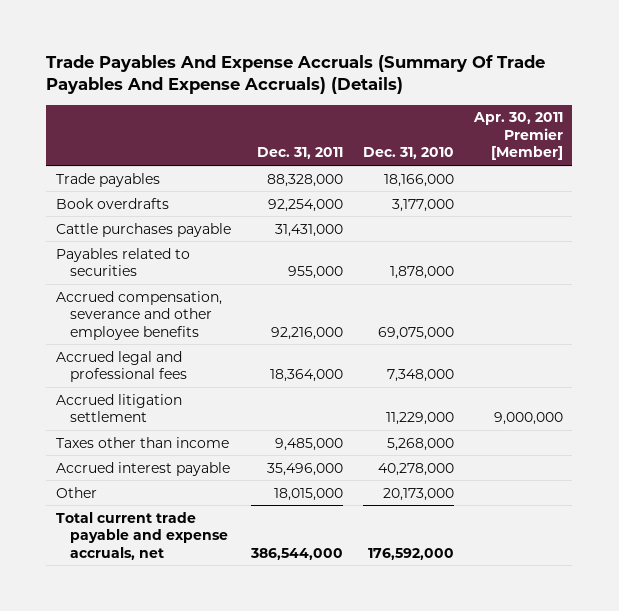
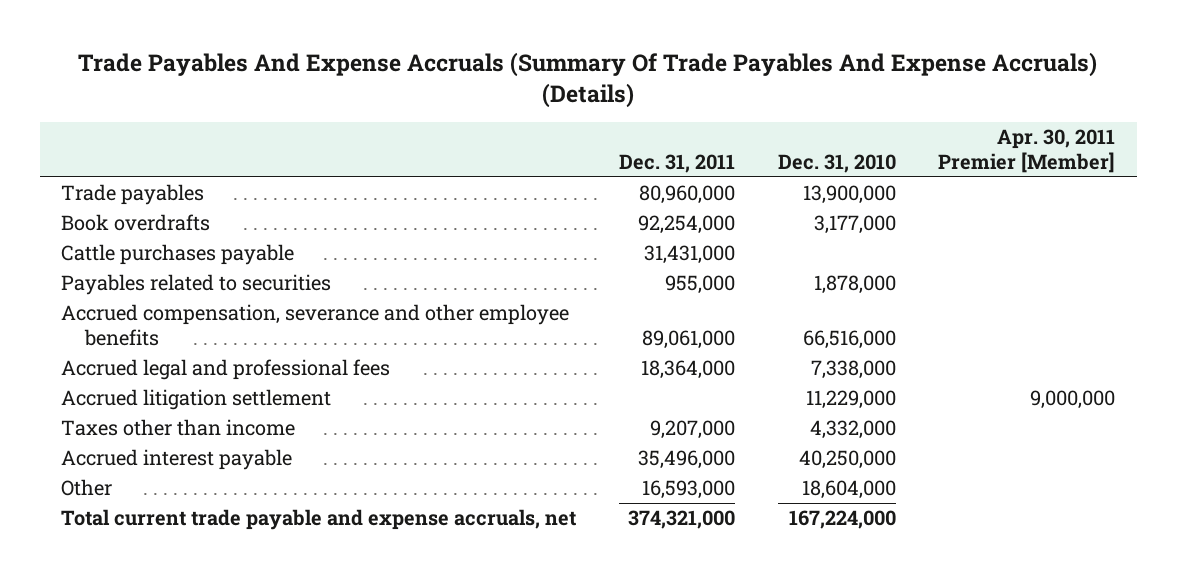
[266,173,343,187] 88,328,000 -> [638,185,735,205] 80,960,000
[383,173,454,187] 18,166,000 -> [802,185,896,205] 13,900,000
[270,326,343,340] 92,216,000 -> [641,329,735,349] 89,061,000
[377,326,454,340] 69,075,000 -> [802,329,896,349] 66,516,000
[386,369,454,383] 7,348,000 -> [810,360,896,380] 7,338,000
[274,437,343,451] 9,485,000 -> [649,420,735,440] 9,207,000
[386,437,454,451] 5,268,000 -> [809,420,896,440] 4,332,000
[377,462,454,476] 40,278,000 -> [798,450,896,470] 40,250,000
[273,487,343,501] 18,015,000 -> [641,480,735,500] 16,593,000
[382,487,454,501] 20,173,000 -> [801,480,896,500] 18,604,000
[249,547,343,560] 386,544,000 -> [627,510,735,530] 374,321,000
[367,547,454,560] 176,592,000 -> [788,510,896,530] 167,224,000

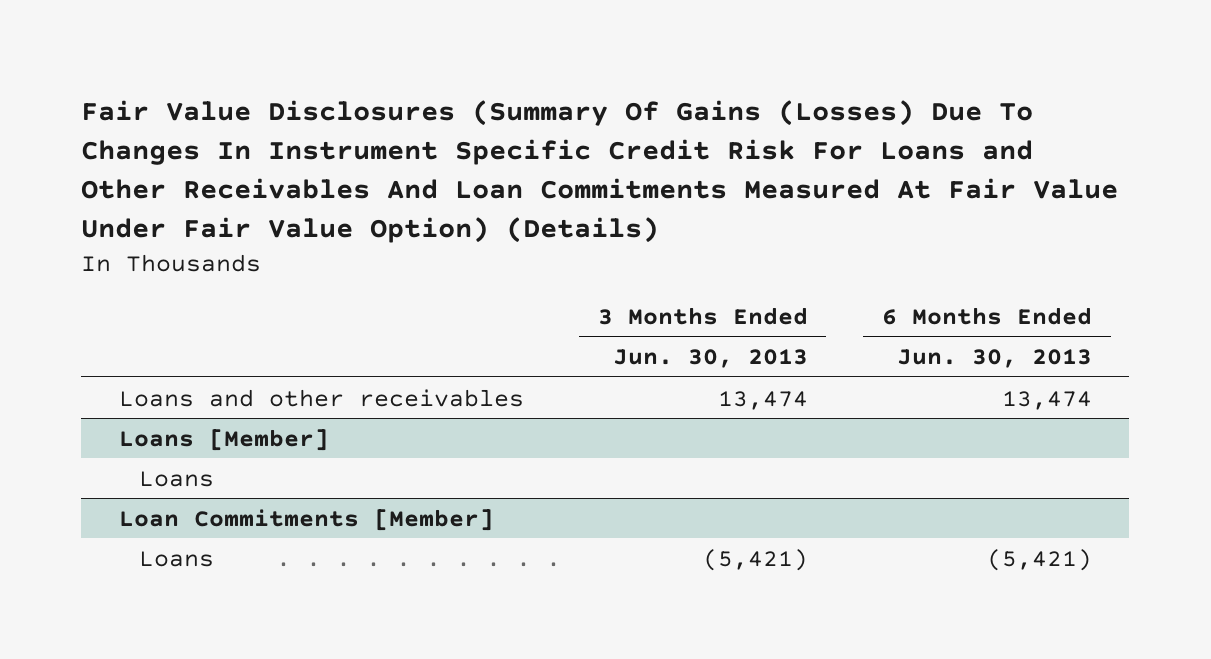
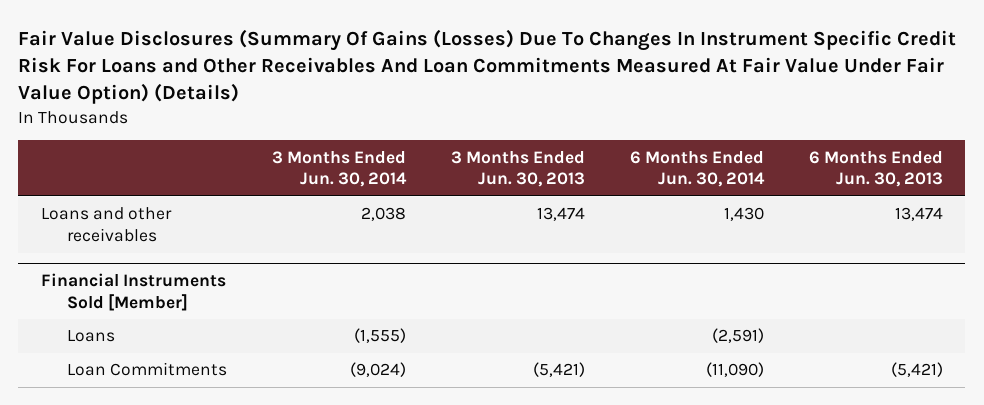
none -> [271,150,407,188] 3 Months Ended Jun. 30, 2014
none -> [629,150,765,188] 6 Months Ended Jun. 30, 2014
[118,428,329,451] Loans [Member] -> none
none -> [40,273,226,312] Financial Instruments Sold [Member]
[118,508,494,531] Loan Commitments [Member] -> none
[138,550,214,567] Loans -> [66,362,227,377] Loan Commitments

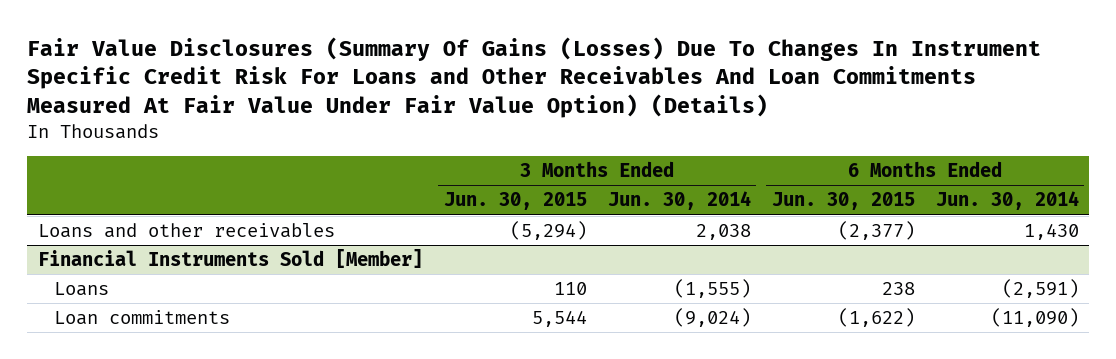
[450,150,585,188] 3 Months Ended Jun. 30, 2013 -> none
[808,150,943,188] 6 Months Ended Jun. 30, 2013 -> none
none -> [443,192,587,211] Jun. 30, 2015
none -> [771,192,915,211] Jun. 30, 2015
[66,362,227,377] Loan Commitments -> [54,310,231,326] Loan commitments

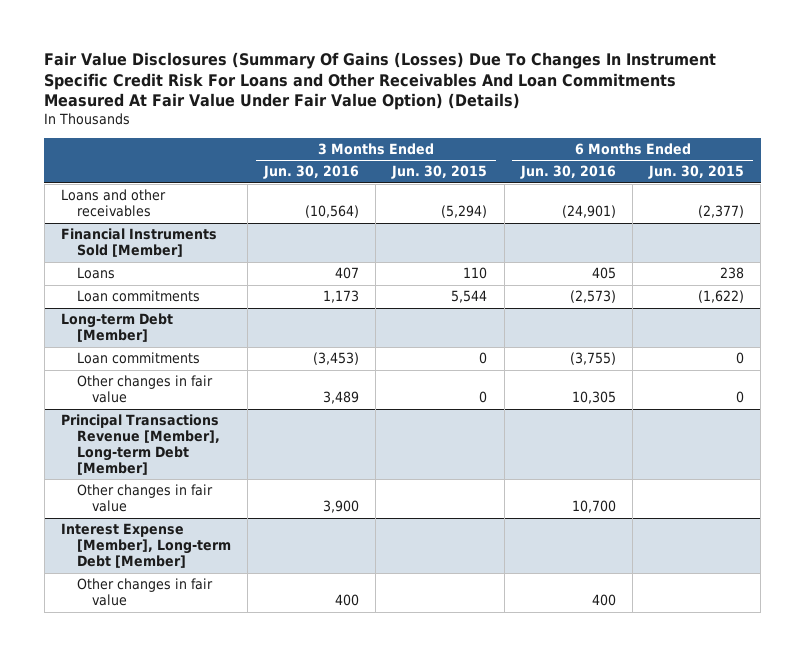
[607,191,751,211] Jun. 30, 2014 -> none
[935,191,1079,211] Jun. 30, 2014 -> none
none -> [262,165,359,180] Jun. 30, 2016
none -> [519,165,616,180] Jun. 30, 2016
none -> [61,313,174,343] Long-term Debt [Member]
none -> [76,352,200,365] Loan commitments
none -> [76,375,213,404] Other changes in fair value
none -> [61,414,220,475] Principal Transactions Revenue [Member], Long-term Debt [Member]
none -> [76,484,213,513] Other changes in fair value
none -> [61,523,231,569] Interest Expense [Member], Long-term Debt [Member]
none -> [76,578,213,607] Other changes in fair value

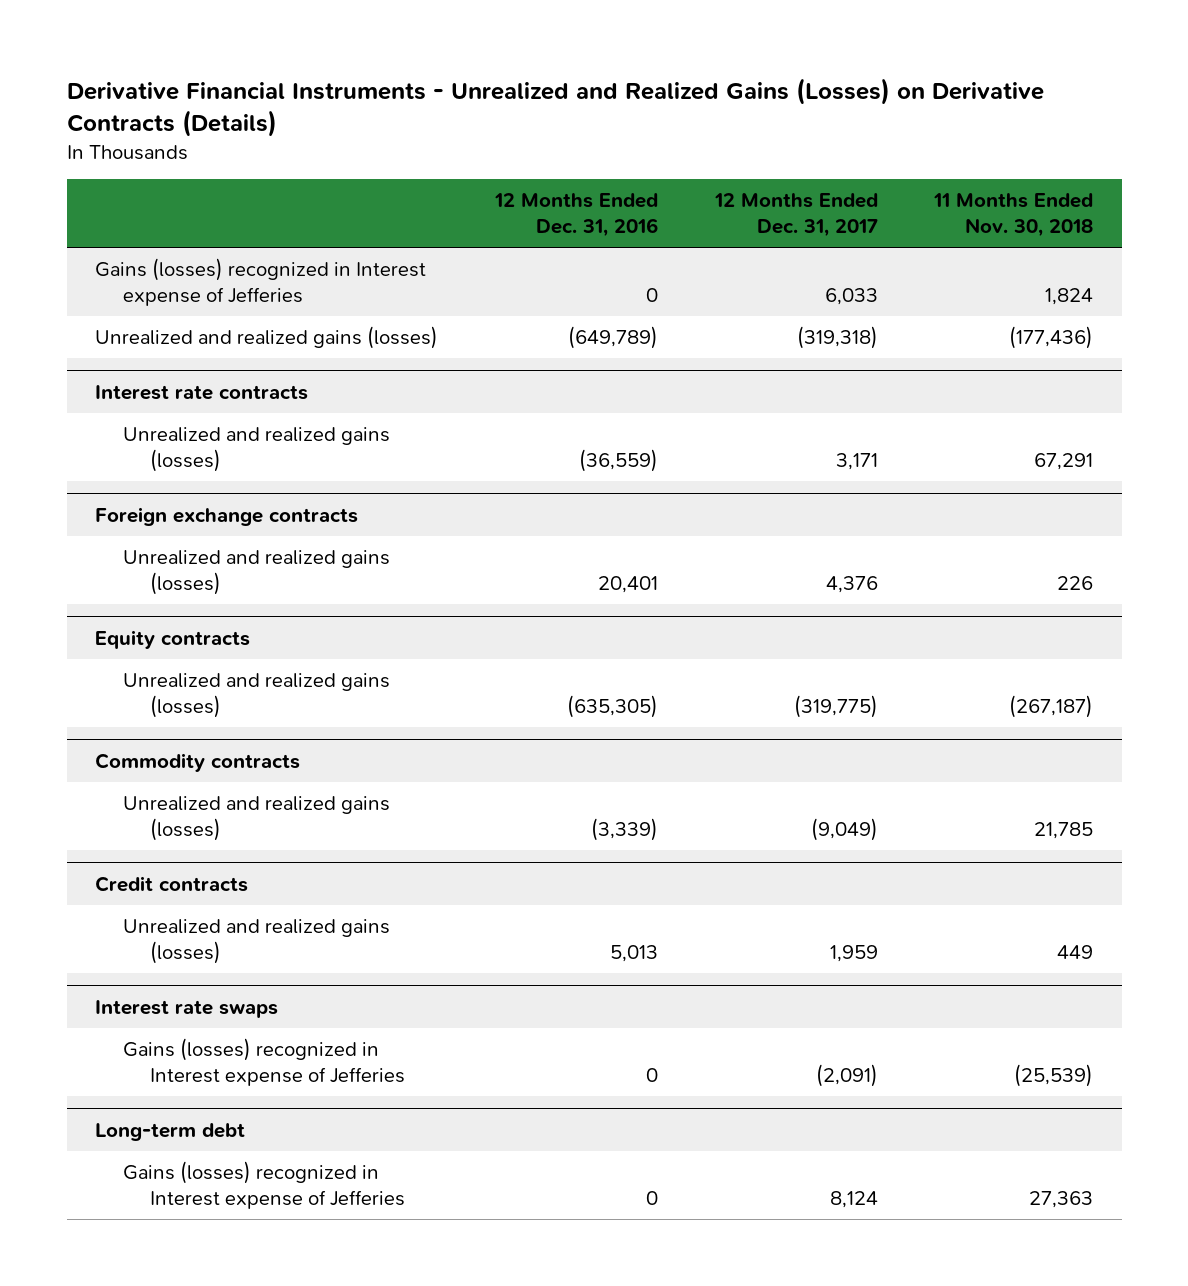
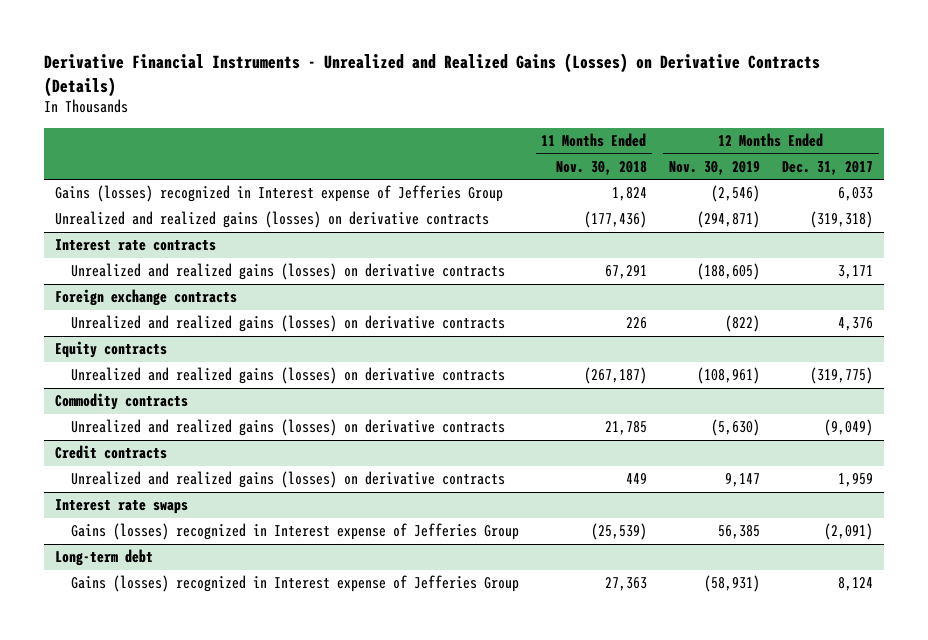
[493,193,658,238] 12 Months Ended Dec. 31, 2016 -> none
none -> [668,160,760,175] Nov. 30, 2019
[94,257,426,306] Gains (losses) recognized in Interest expense of Jefferies -> [55,185,504,203] Gains (losses) recognized in Interest expense of Jefferies Group
[94,325,438,349] Unrealized and realized gains (losses) -> [55,211,490,229] Unrealized and realized gains (losses) on derivative contracts
[122,426,390,472] Unrealized and realized gains (losses) -> [71,263,506,281] Unrealized and realized gains (losses) on derivative contracts
[122,549,390,595] Unrealized and realized gains (losses) -> [71,315,506,333] Unrealized and realized gains (losses) on derivative contracts
[122,672,390,718] Unrealized and realized gains (losses) -> [71,367,506,385] Unrealized and realized gains (losses) on derivative contracts
[122,795,390,841] Unrealized and realized gains (losses) -> [71,419,506,437] Unrealized and realized gains (losses) on derivative contracts
[122,918,390,964] Unrealized and realized gains (losses) -> [71,471,506,489] Unrealized and realized gains (losses) on derivative contracts
[122,1037,406,1086] Gains (losses) recognized in Interest expense of Jefferies -> [71,523,520,541] Gains (losses) recognized in Interest expense of Jefferies Group
[122,1160,406,1209] Gains (losses) recognized in Interest expense of Jefferies -> [71,575,520,593] Gains (losses) recognized in Interest expense of Jefferies Group

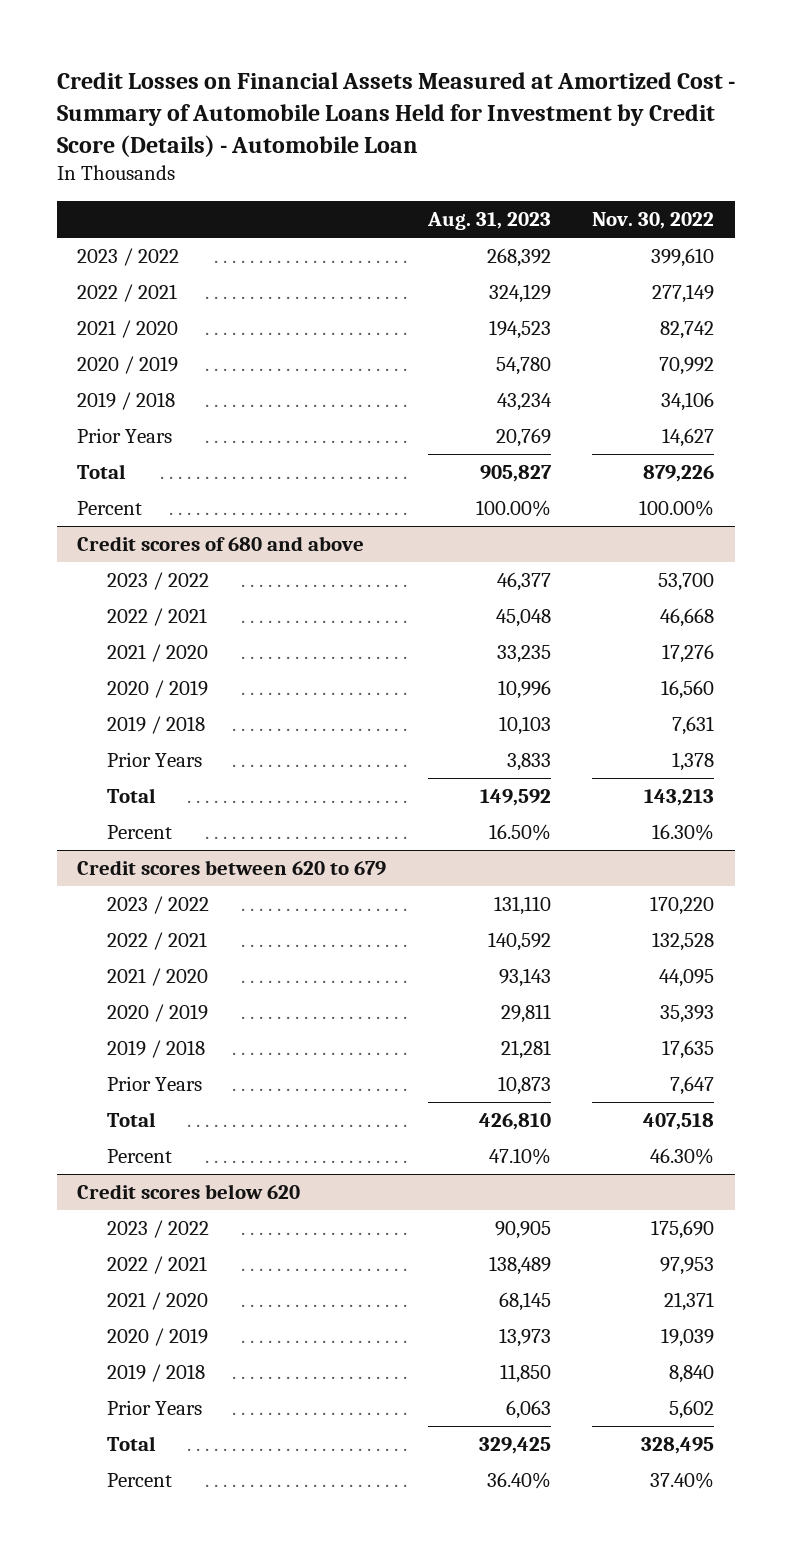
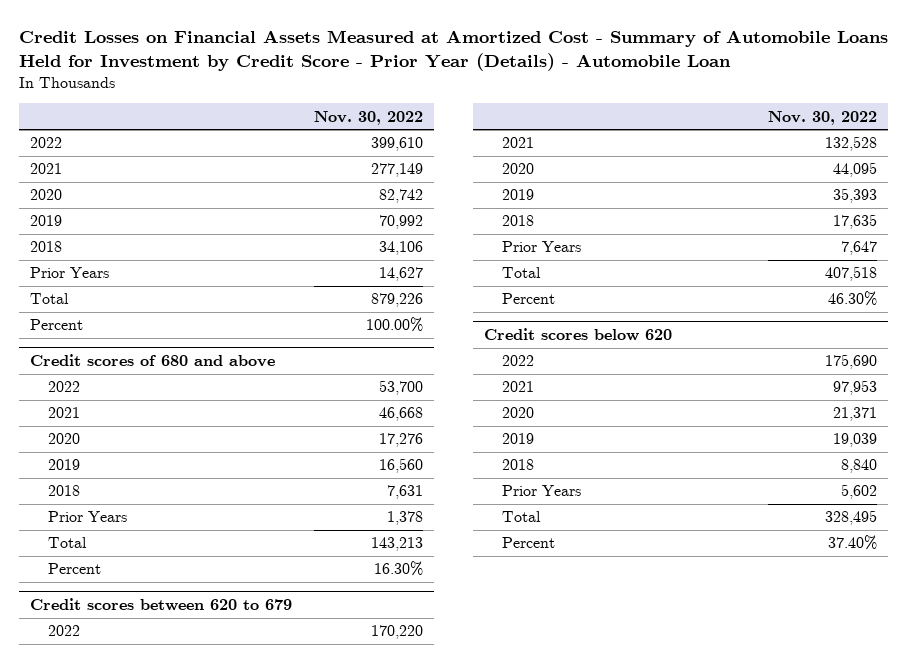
[56,71,735,157] Credit Losses on Financial Assets Measured at Amortized Cost - Summary of Automobile Loans Held for Investment by Credit Score (Details) - Automobile Loan -> [18,29,888,71] Credit Losses on Financial Assets Measured at Amortized Cost - Summary of Automobile Loans Held for Investment by Credit Score - Prior Year (Details) - Automobile Loan
[426,212,551,231] Aug. 31, 2023 -> none
[77,248,180,267] 2023 / 2022 -> [29,137,62,149] 2022
[77,284,178,303] 2022 / 2021 -> [29,163,62,175] 2021
[77,320,179,339] 2021 / 2020 -> [29,189,62,201] 2020
[77,356,179,375] 2020 / 2019 -> [29,215,62,227] 2019
[77,392,176,411] 2019 / 2018 -> [29,241,62,253] 2018
[106,572,209,591] 2023 / 2022 -> [47,381,80,393] 2022
[106,608,207,627] 2022 / 2021 -> [47,407,80,419] 2021
[106,644,208,663] 2021 / 2020 -> [47,433,80,445] 2020
[106,680,208,699] 2020 / 2019 -> [47,459,80,471] 2019
[106,716,205,735] 2019 / 2018 -> [47,485,80,497] 2018
[106,896,209,915] 2023 / 2022 -> [47,625,80,637] 2022
[106,932,207,951] 2022 / 2021 -> [501,137,534,149] 2021
[106,968,208,987] 2021 / 2020 -> [501,163,534,175] 2020
[106,1004,208,1023] 2020 / 2019 -> [501,189,534,201] 2019
[106,1040,205,1059] 2019 / 2018 -> [501,215,534,227] 2018
[106,1220,209,1239] 2023 / 2022 -> [501,355,534,367] 2022
[106,1256,207,1275] 2022 / 2021 -> [501,381,534,393] 2021
[106,1292,208,1311] 2021 / 2020 -> [501,407,534,419] 2020
[106,1328,208,1347] 2020 / 2019 -> [501,433,534,445] 2019
[106,1364,205,1383] 2019 / 2018 -> [501,459,534,471] 2018

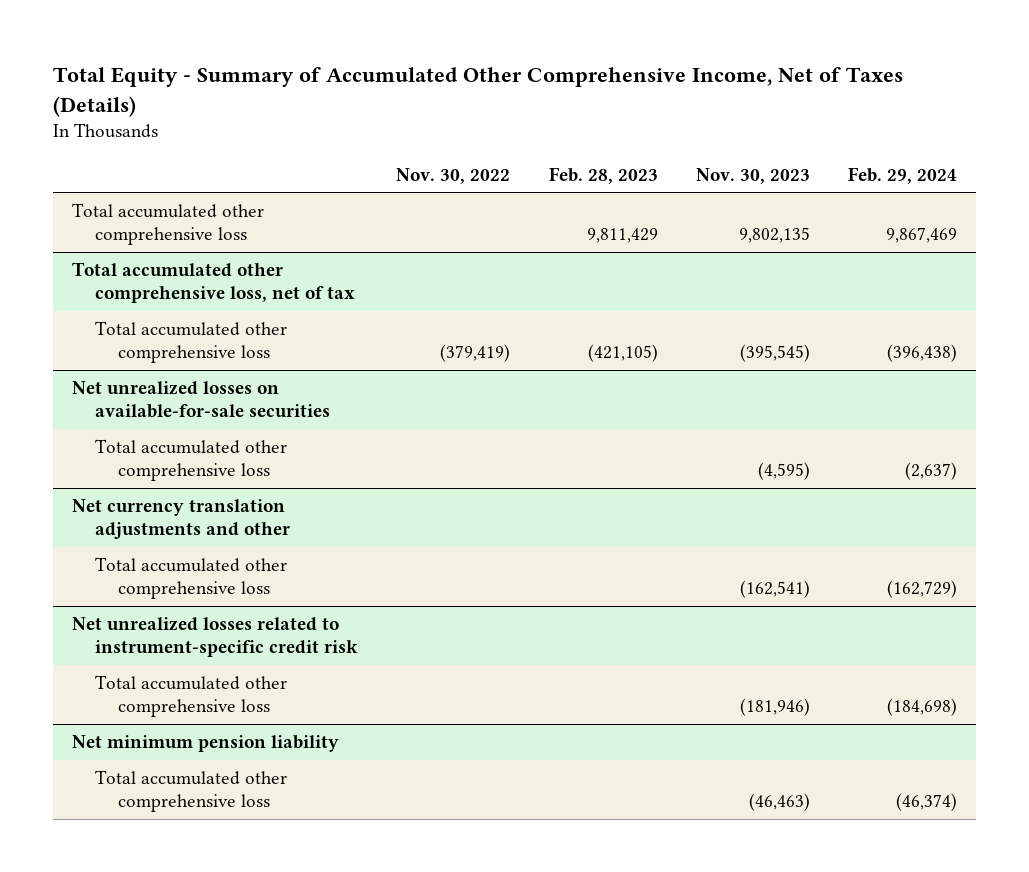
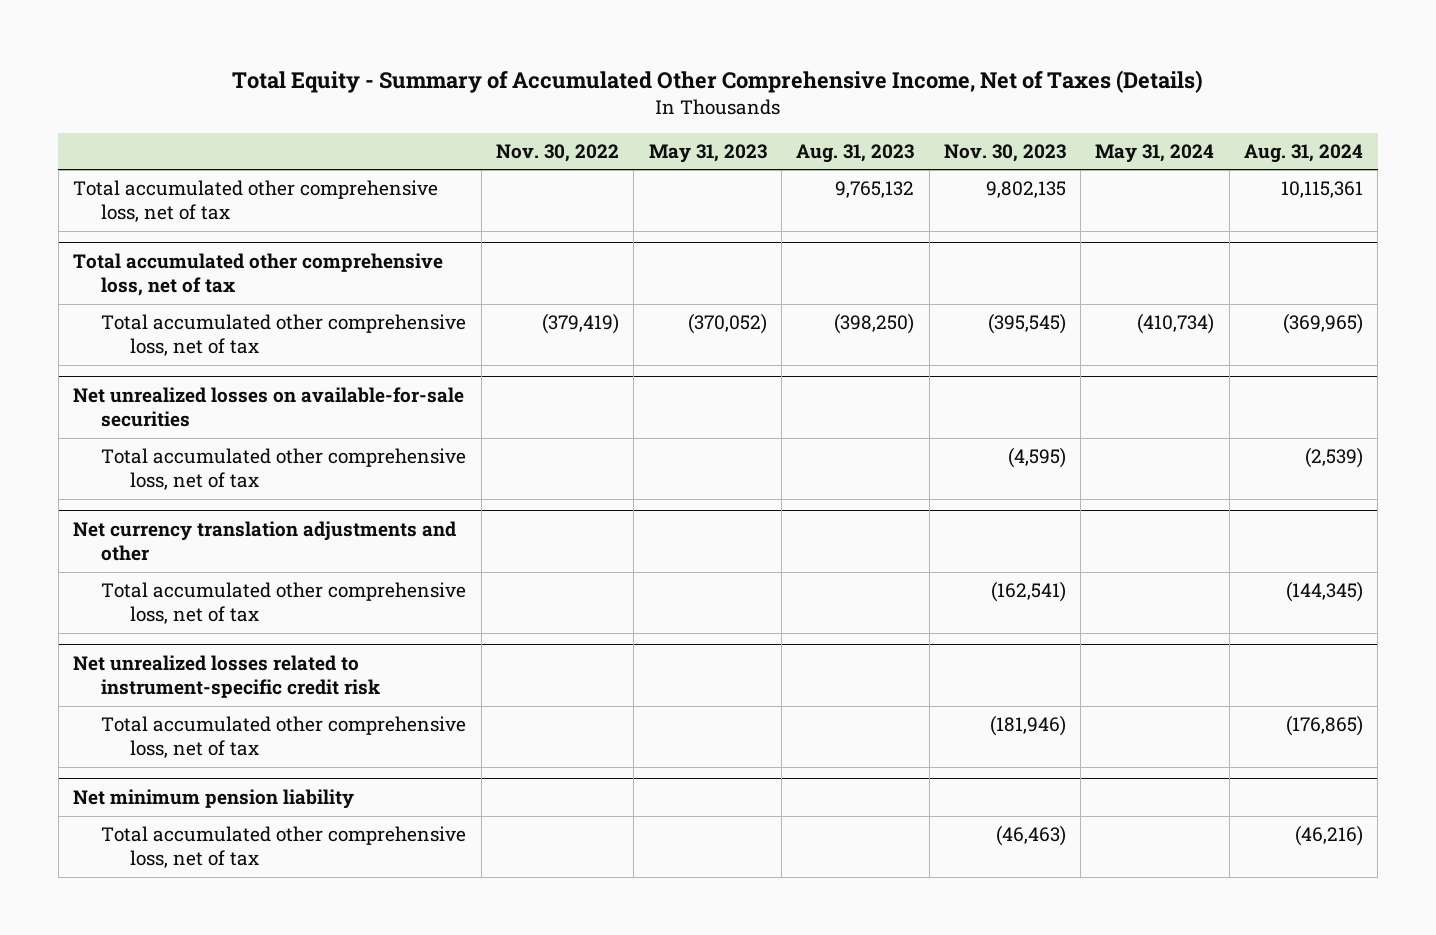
[548,166,658,184] Feb. 28, 2023 -> none
[847,166,957,184] Feb. 29, 2024 -> none
none -> [648,143,767,163] May 31, 2023
none -> [796,143,915,163] Aug. 31, 2023
none -> [1095,143,1215,163] May 31, 2024
none -> [1244,143,1364,163] Aug. 31, 2024
[72,203,265,246] Total accumulated other comprehensive loss -> [73,180,439,223] Total accumulated other comprehensive loss, net of tax
[95,321,288,364] Total accumulated other comprehensive loss -> [101,314,467,357] Total accumulated other comprehensive loss, net of tax
[95,439,288,482] Total accumulated other comprehensive loss -> [101,448,467,491] Total accumulated other comprehensive loss, net of tax
[95,557,288,600] Total accumulated other comprehensive loss -> [101,582,467,625] Total accumulated other comprehensive loss, net of tax
[95,675,288,718] Total accumulated other comprehensive loss -> [101,716,467,759] Total accumulated other comprehensive loss, net of tax
[95,770,288,813] Total accumulated other comprehensive loss -> [101,826,467,869] Total accumulated other comprehensive loss, net of tax

